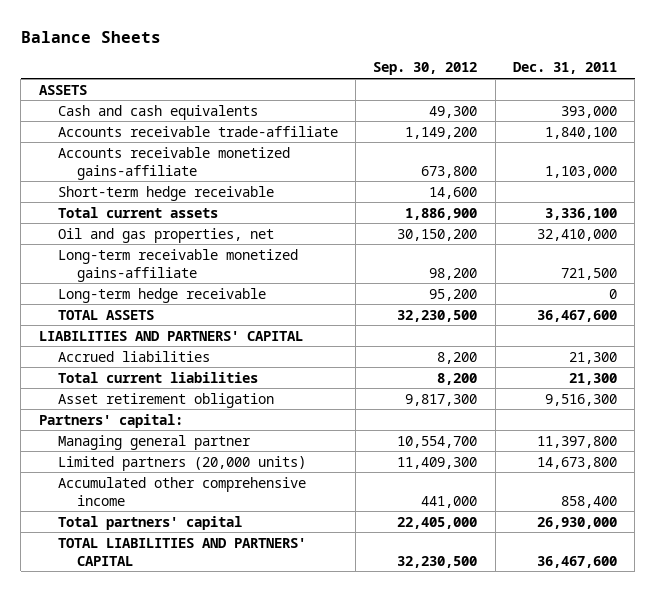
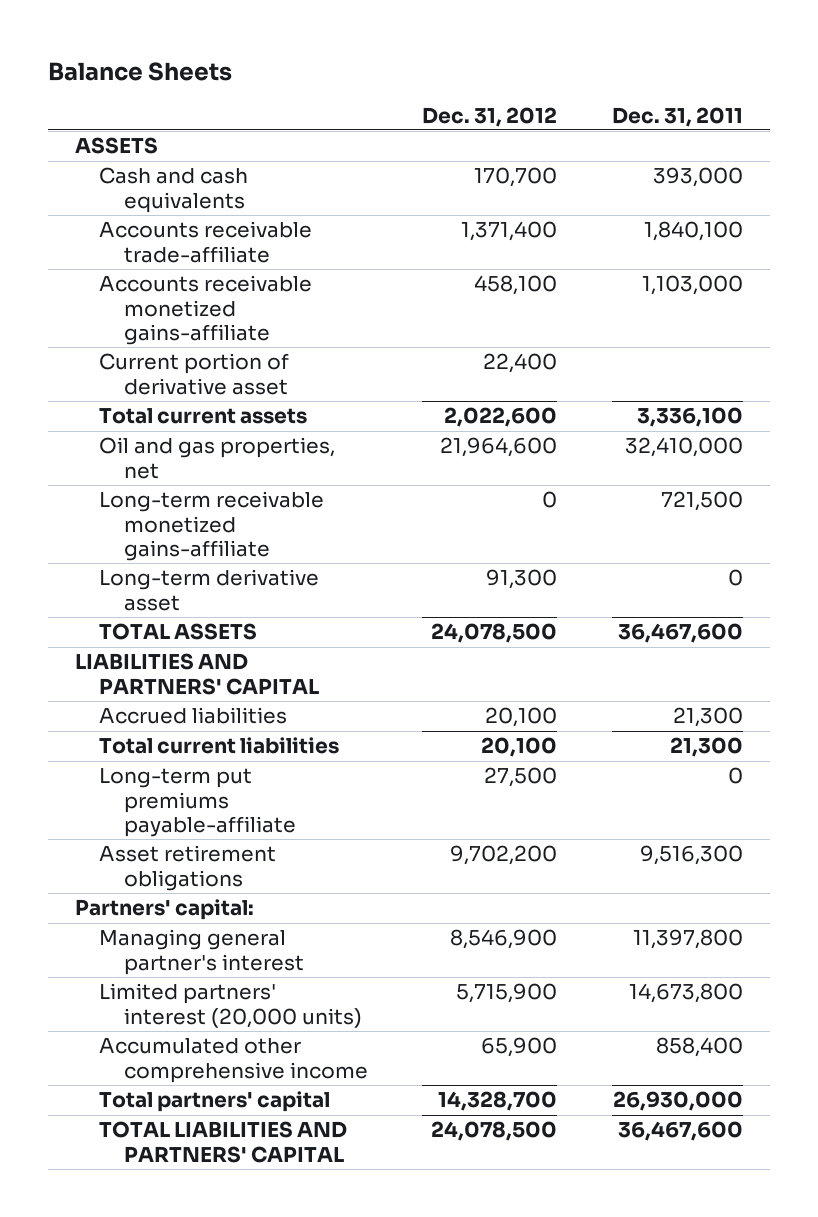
[373,62,478,76] Sep. 30, 2012 -> none
none -> [422,106,558,127] Dec. 31, 2012
[57,185,274,201] Short-term hedge receivable -> [99,353,290,395] Current portion of derivative asset
[57,287,266,303] Long-term hedge receivable -> [99,569,320,611] Long-term derivative asset
none -> [99,768,296,837] Long-term put premiums payable-affiliate
[57,392,274,408] Asset retirement obligation -> [99,845,277,891] Asset retirement obligations
[57,434,251,450] Managing general partner -> [99,929,304,975] Managing general partner's interest
[57,455,306,471] Limited partners (20,000 units) -> [99,983,362,1028] Limited partners' interest (20,000 units)

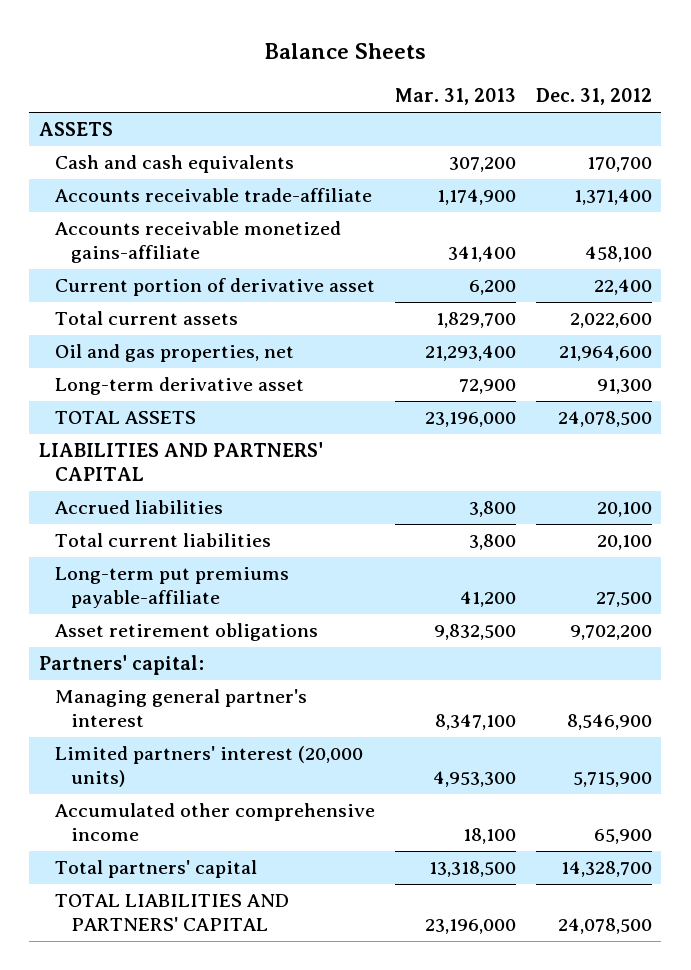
[611,106,743,127] Dec. 31, 2011 -> none
none -> [394,88,516,106] Mar. 31, 2013
[99,491,325,561] Long-term receivable monetized gains-affiliate -> none

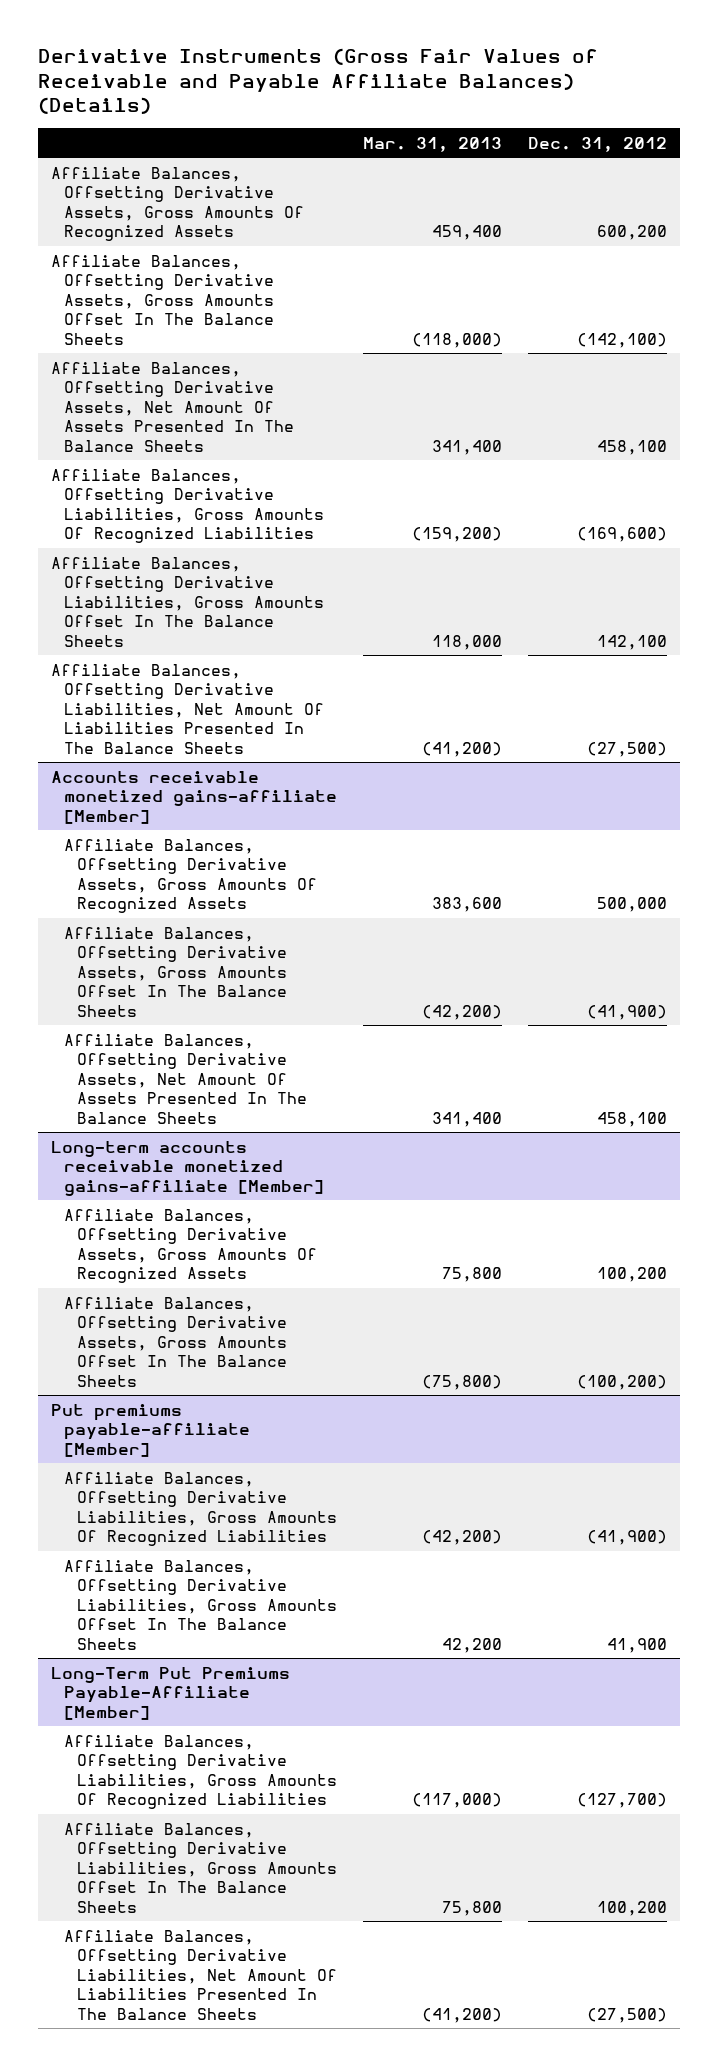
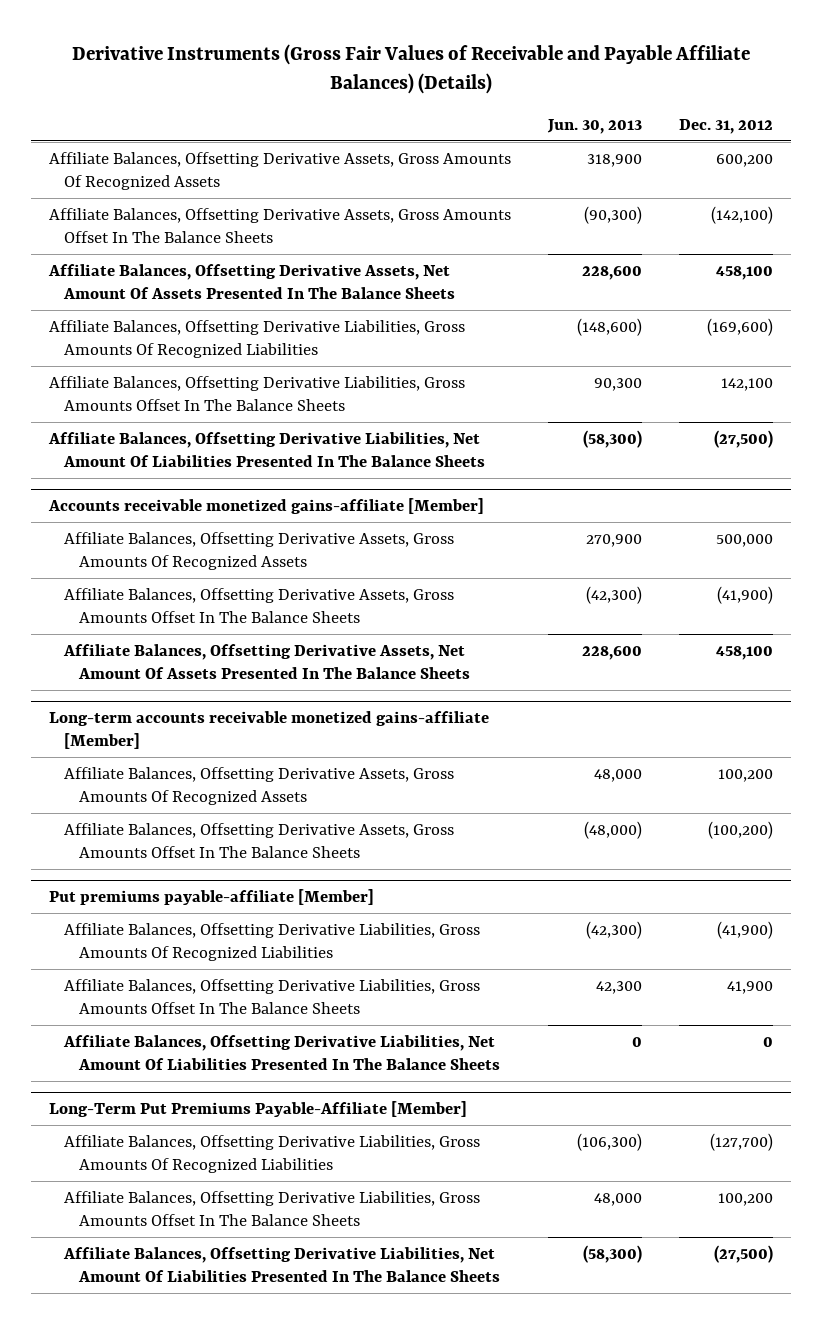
[363,136,503,152] Mar. 31, 2013 -> none
none -> [546,118,642,134] Jun. 30, 2013
none -> [63,1034,500,1070] Affiliate Balances, Offsetting Derivative Liabilities, Net Amount Of Liabilities Presented In The Balance Sheets

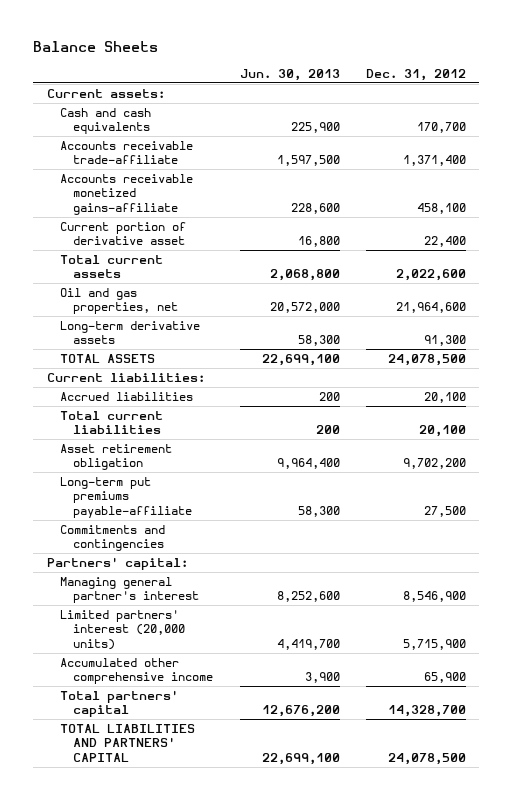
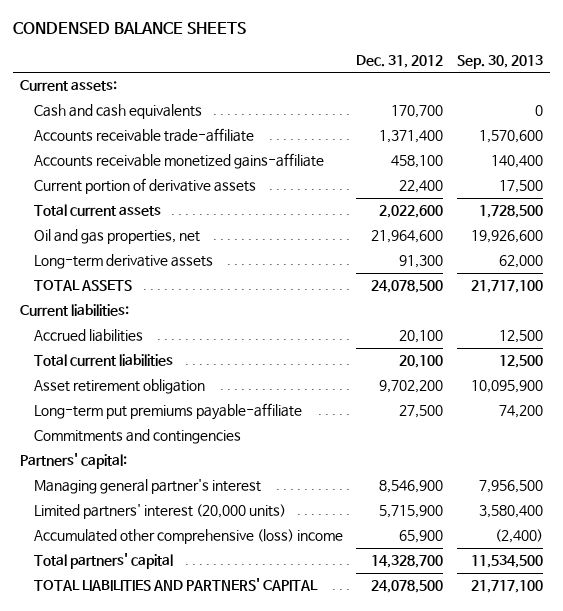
[33,40,159,52] Balance Sheets -> [13,21,247,34] CONDENSED BALANCE SHEETS
[239,68,340,81] Jun. 30, 2013 -> none
none -> [456,54,543,69] Sep. 30, 2013
[59,222,186,246] Current portion of derivative asset -> [33,178,256,195] Current portion of derivative assets
[59,658,214,685] Accumulated other comprehensive income -> [33,529,343,545] Accumulated other comprehensive (loss) income

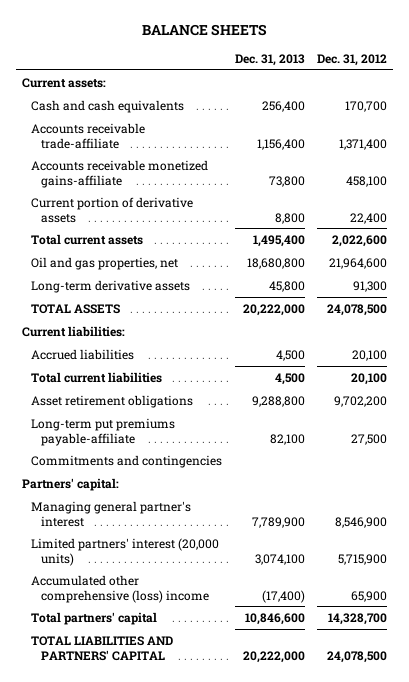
[13,21,247,34] CONDENSED BALANCE SHEETS -> [141,23,267,36] BALANCE SHEETS
[456,54,543,69] Sep. 30, 2013 -> none
none -> [234,53,305,66] Dec. 31, 2013
[33,379,205,395] Asset retirement obligation -> [31,394,194,408] Asset retirement obligations

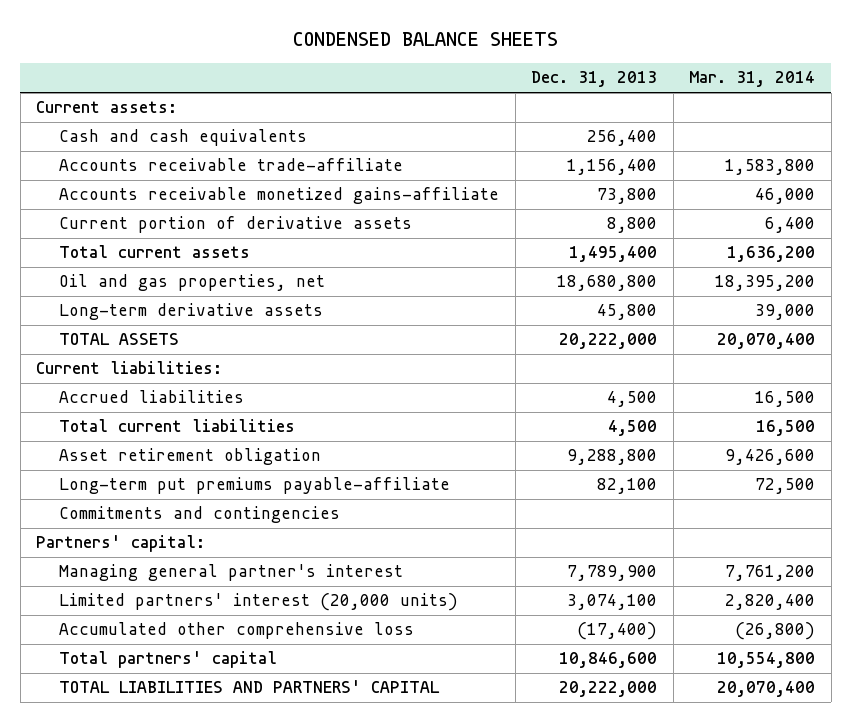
[141,23,267,36] BALANCE SHEETS -> [292,32,558,47] CONDENSED BALANCE SHEETS
[317,53,388,66] Dec. 31, 2012 -> none
none -> [689,71,816,88] Mar. 31, 2014
[31,394,194,408] Asset retirement obligations -> [59,448,322,466] Asset retirement obligation
[31,574,209,603] Accumulated other comprehensive (loss) income -> [59,622,415,640] Accumulated other comprehensive loss

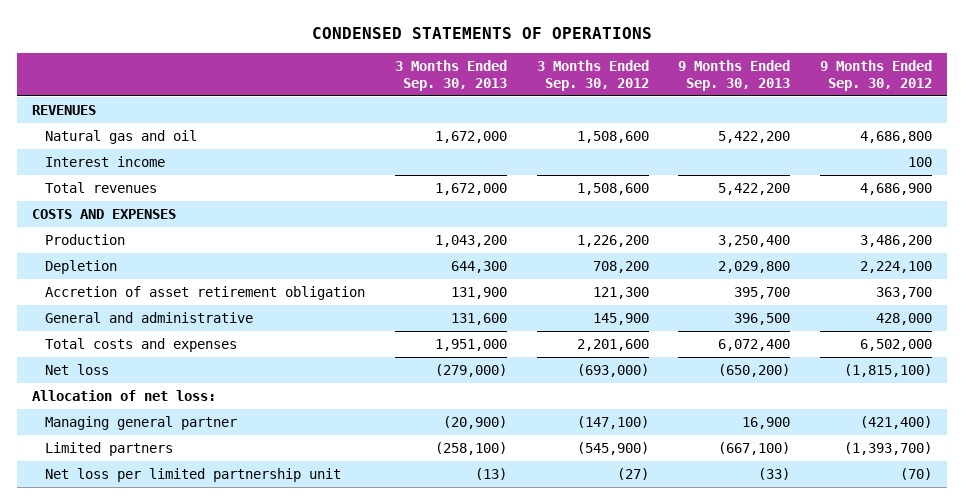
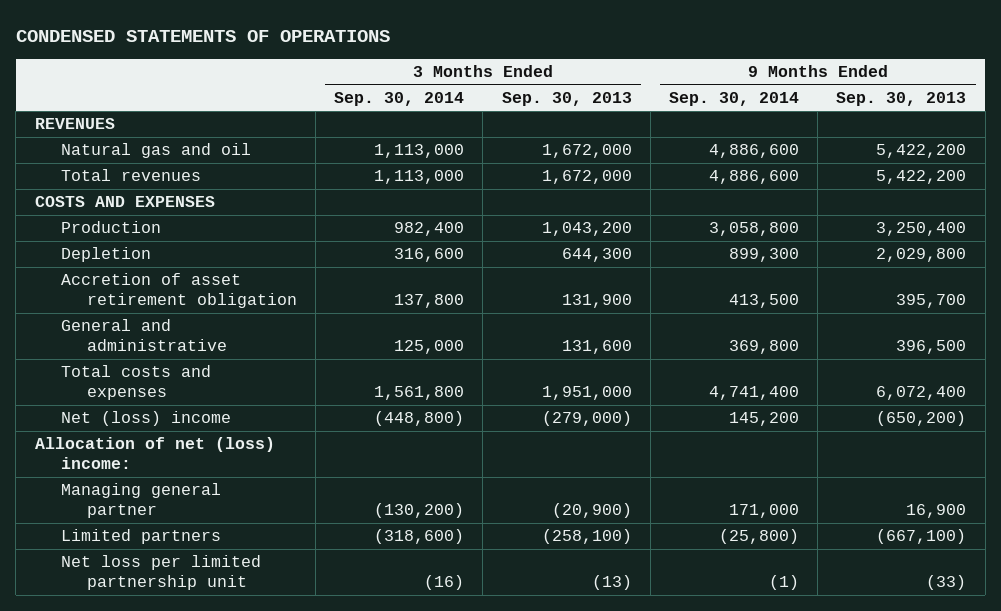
[536,60,649,91] 3 Months Ended Sep. 30, 2012 -> none
[819,60,932,91] 9 Months Ended Sep. 30, 2012 -> none
none -> [334,91,465,106] Sep. 30, 2014
none -> [669,91,800,106] Sep. 30, 2014
[45,156,166,168] Interest income -> none
[45,364,110,376] Net loss -> [60,411,231,427] Net (loss) income
[32,390,217,402] Allocation of net loss: -> [34,437,275,470] Allocation of net (loss) income:

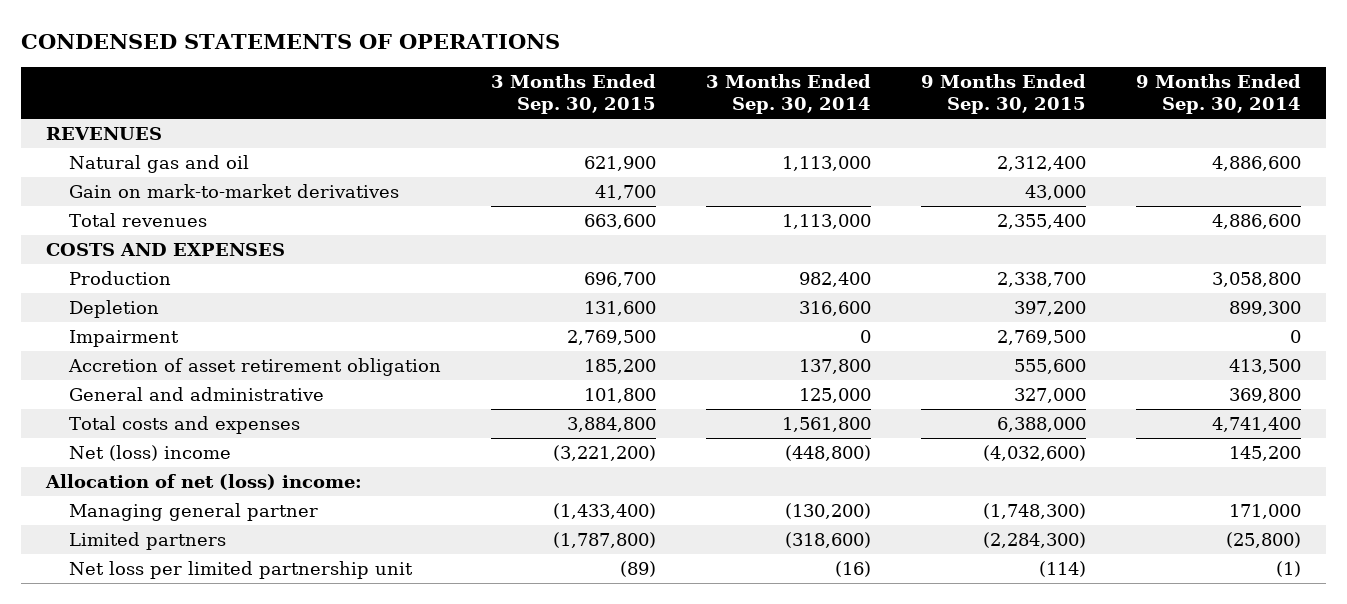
[501,91,632,106] Sep. 30, 2013 -> none
[836,91,967,106] Sep. 30, 2013 -> none
none -> [491,74,657,115] 3 Months Ended Sep. 30, 2015
none -> [921,74,1087,115] 9 Months Ended Sep. 30, 2015
none -> [69,184,400,199] Gain on mark-to-market derivatives
none -> [69,330,180,348] Impairment

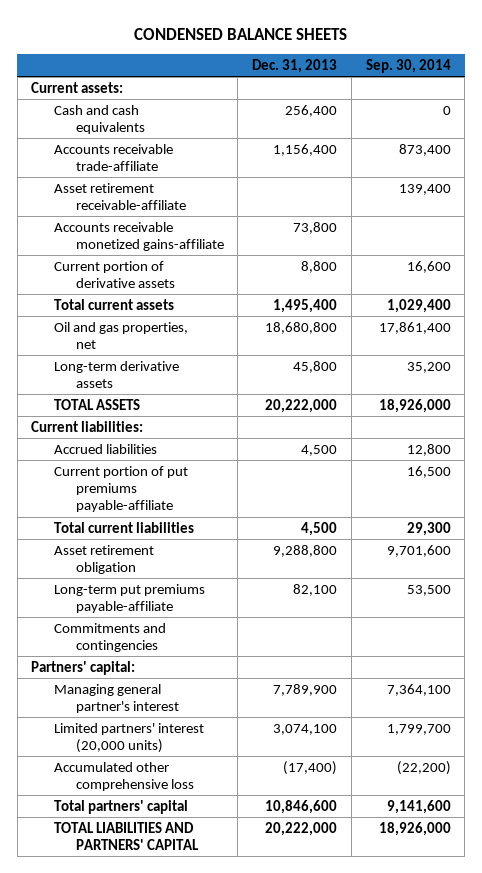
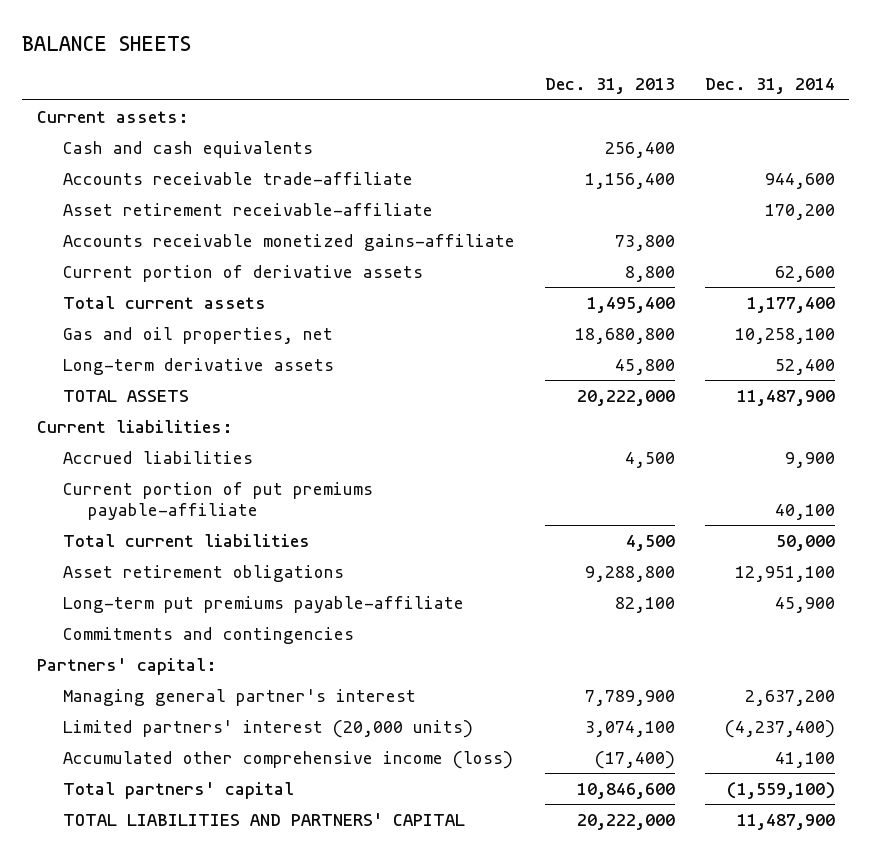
[134,27,348,40] CONDENSED BALANCE SHEETS -> [22,35,192,51] BALANCE SHEETS
[365,59,451,74] Sep. 30, 2014 -> none
none -> [704,78,835,95] Dec. 31, 2014
[53,321,188,350] Oil and gas properties, net -> [62,326,333,344] Gas and oil properties, net
[53,544,154,575] Asset retirement obligation -> [62,564,344,582] Asset retirement obligations
[53,761,194,792] Accumulated other comprehensive loss -> [62,750,513,769] Accumulated other comprehensive income (loss)

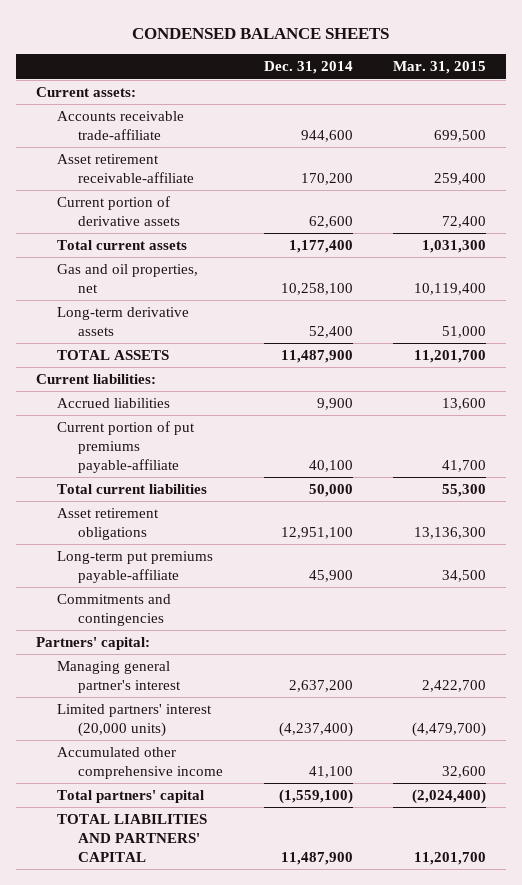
[22,35,192,51] BALANCE SHEETS -> [132,28,390,40] CONDENSED BALANCE SHEETS
[544,78,675,95] Dec. 31, 2013 -> none
none -> [392,61,486,75] Mar. 31, 2015
[62,140,313,158] Cash and cash equivalents -> none
[62,233,515,251] Accounts receivable monetized gains-affiliate -> none
[62,750,513,769] Accumulated other comprehensive income (loss) -> [57,746,224,779] Accumulated other comprehensive income

